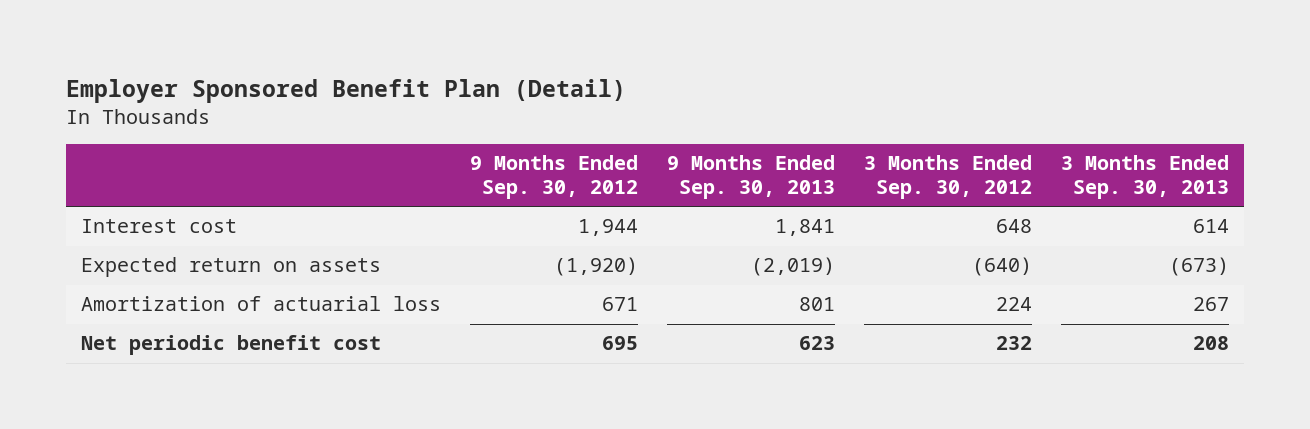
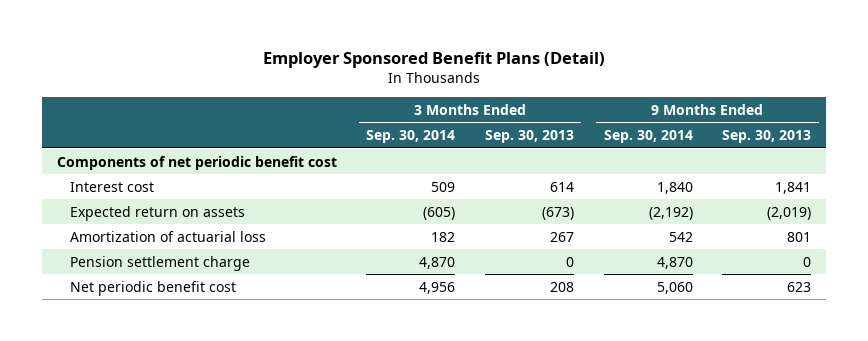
[66,79,627,104] Employer Sponsored Benefit Plan (Detail) -> [262,52,605,69] Employer Sponsored Benefit Plans (Detail)
[470,155,639,200] 9 Months Ended Sep. 30, 2012 -> none
[864,155,1033,200] 3 Months Ended Sep. 30, 2012 -> none
none -> [366,130,456,144] Sep. 30, 2014
none -> [603,130,693,144] Sep. 30, 2014
none -> [56,155,337,170] Components of net periodic benefit cost
none -> [69,255,250,271] Pension settlement charge

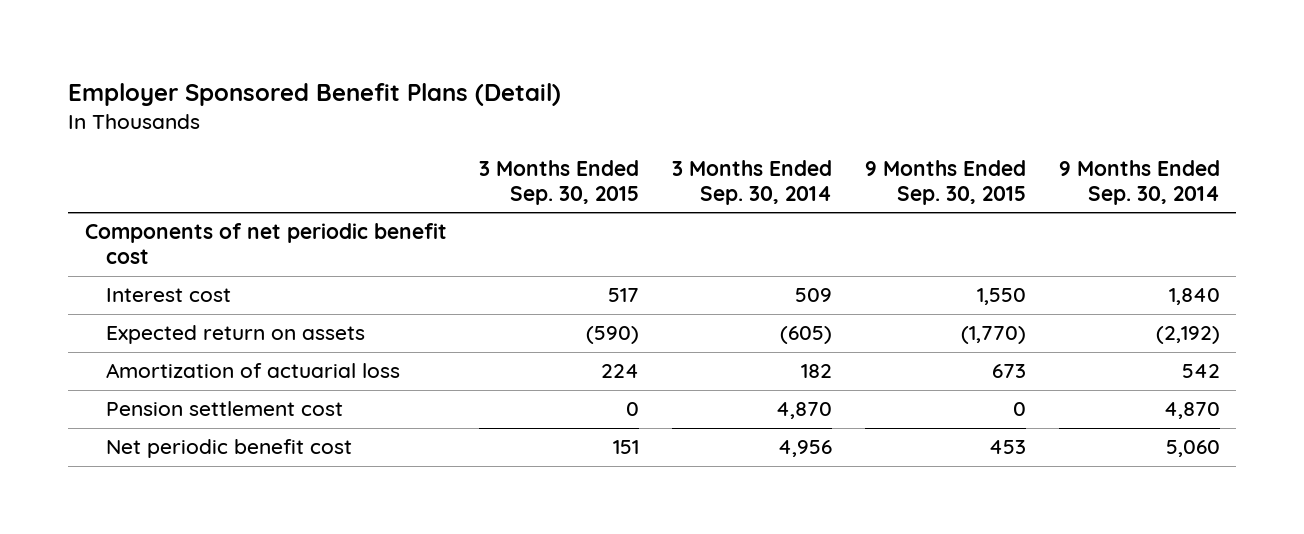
[484,130,574,144] Sep. 30, 2013 -> none
[722,130,812,144] Sep. 30, 2013 -> none
none -> [479,160,640,205] 3 Months Ended Sep. 30, 2015
none -> [864,160,1026,205] 9 Months Ended Sep. 30, 2015
[69,255,250,271] Pension settlement charge -> [106,401,344,417] Pension settlement cost

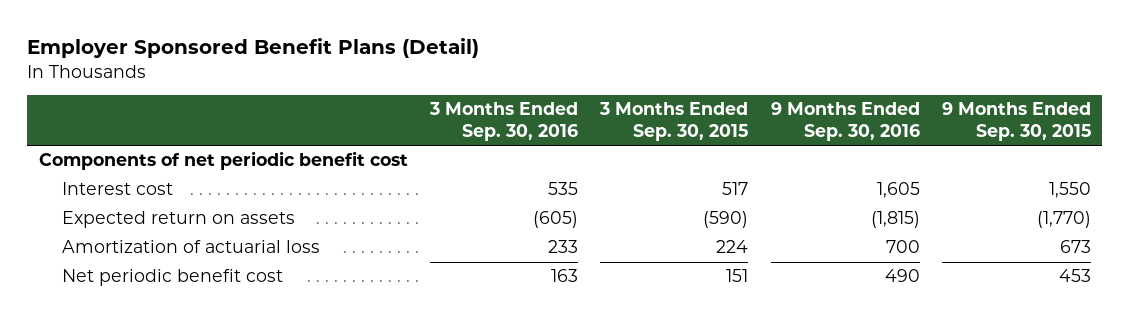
[672,160,833,205] 3 Months Ended Sep. 30, 2014 -> none
[1058,160,1220,205] 9 Months Ended Sep. 30, 2014 -> none
none -> [428,102,578,141] 3 Months Ended Sep. 30, 2016
none -> [770,102,920,141] 9 Months Ended Sep. 30, 2016
[106,401,344,417] Pension settlement cost -> none

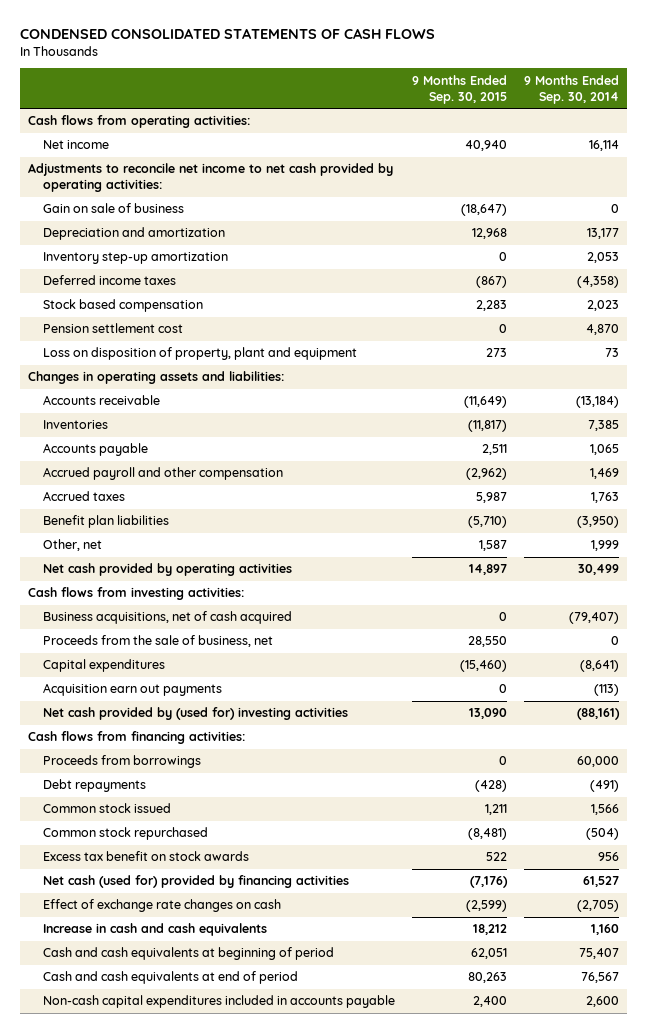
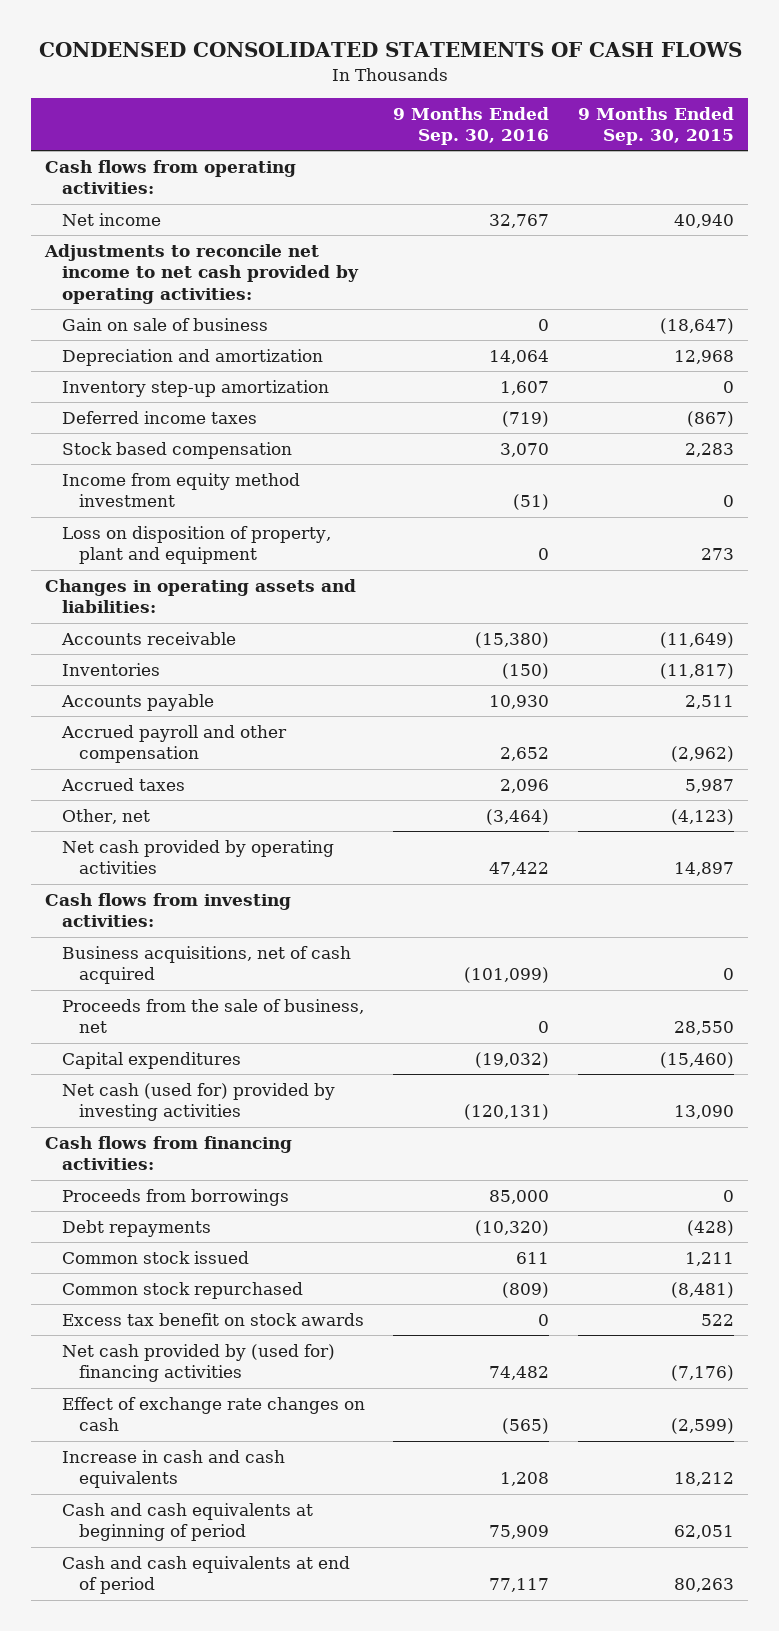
[523,74,619,104] 9 Months Ended Sep. 30, 2014 -> none
none -> [393,106,550,145] 9 Months Ended Sep. 30, 2016
[43,323,184,334] Pension settlement cost -> none
none -> [61,472,300,508] Income from equity method investment
[43,515,170,529] Benefit plan liabilities -> none
[478,540,507,552] 1,587 -> [671,808,735,825] (4,123)
[43,683,223,697] Acquisition earn out payments -> none
[43,707,349,721] Net cash provided by (used for) investing activities -> [61,1082,335,1122] Net cash (used for) provided by investing activities
[43,875,350,889] Net cash (used for) provided by financing activities -> [61,1343,335,1383] Net cash provided by (used for) financing activities
[43,995,396,1009] Non-cash capital expenditures included in accounts payable -> none

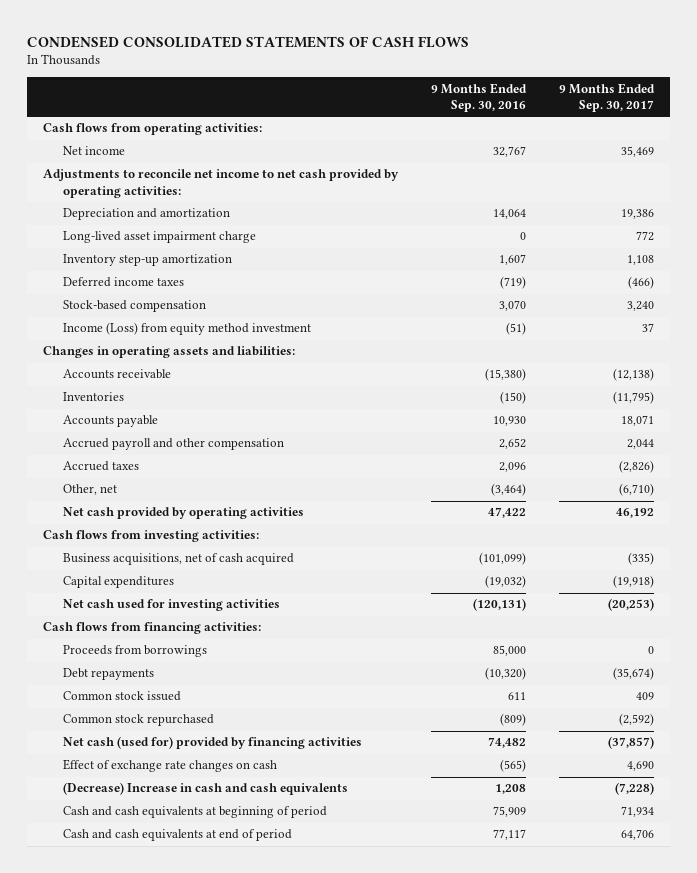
[578,106,735,145] 9 Months Ended Sep. 30, 2015 -> none
none -> [558,82,655,113] 9 Months Ended Sep. 30, 2017
[61,317,268,331] Gain on sale of business -> none
none -> [62,231,256,244] Long-lived asset impairment charge
[61,525,331,565] Loss on disposition of property, plant and equipment -> none
[61,441,292,459] Stock based compensation -> [62,300,206,313] Stock-based compensation
[61,472,300,508] Income from equity method investment -> [62,322,311,336] Income (Loss) from equity method investment
[61,998,364,1034] Proceeds from the sale of business, net -> none
[61,1082,335,1122] Net cash (used for) provided by investing activities -> [62,599,280,612] Net cash used for investing activities
[61,1312,364,1326] Excess tax benefit on stock awards -> none
[61,1343,335,1383] Net cash provided by (used for) financing activities -> [62,736,362,750] Net cash (used for) provided by financing activities
[61,1449,285,1489] Increase in cash and cash equivalents -> [62,782,348,796] (Decrease) Increase in cash and cash equivalents

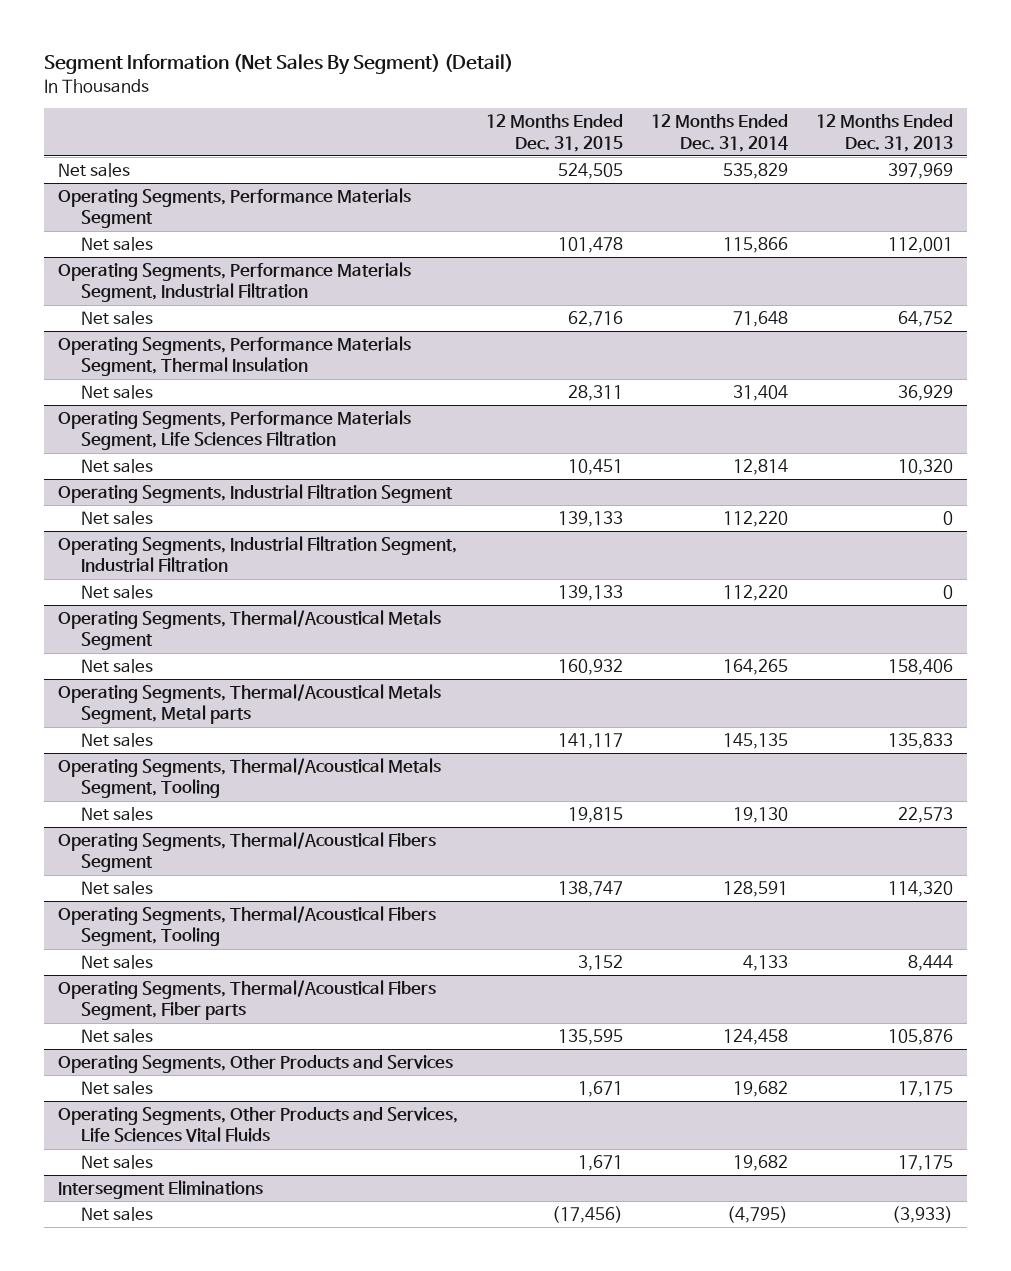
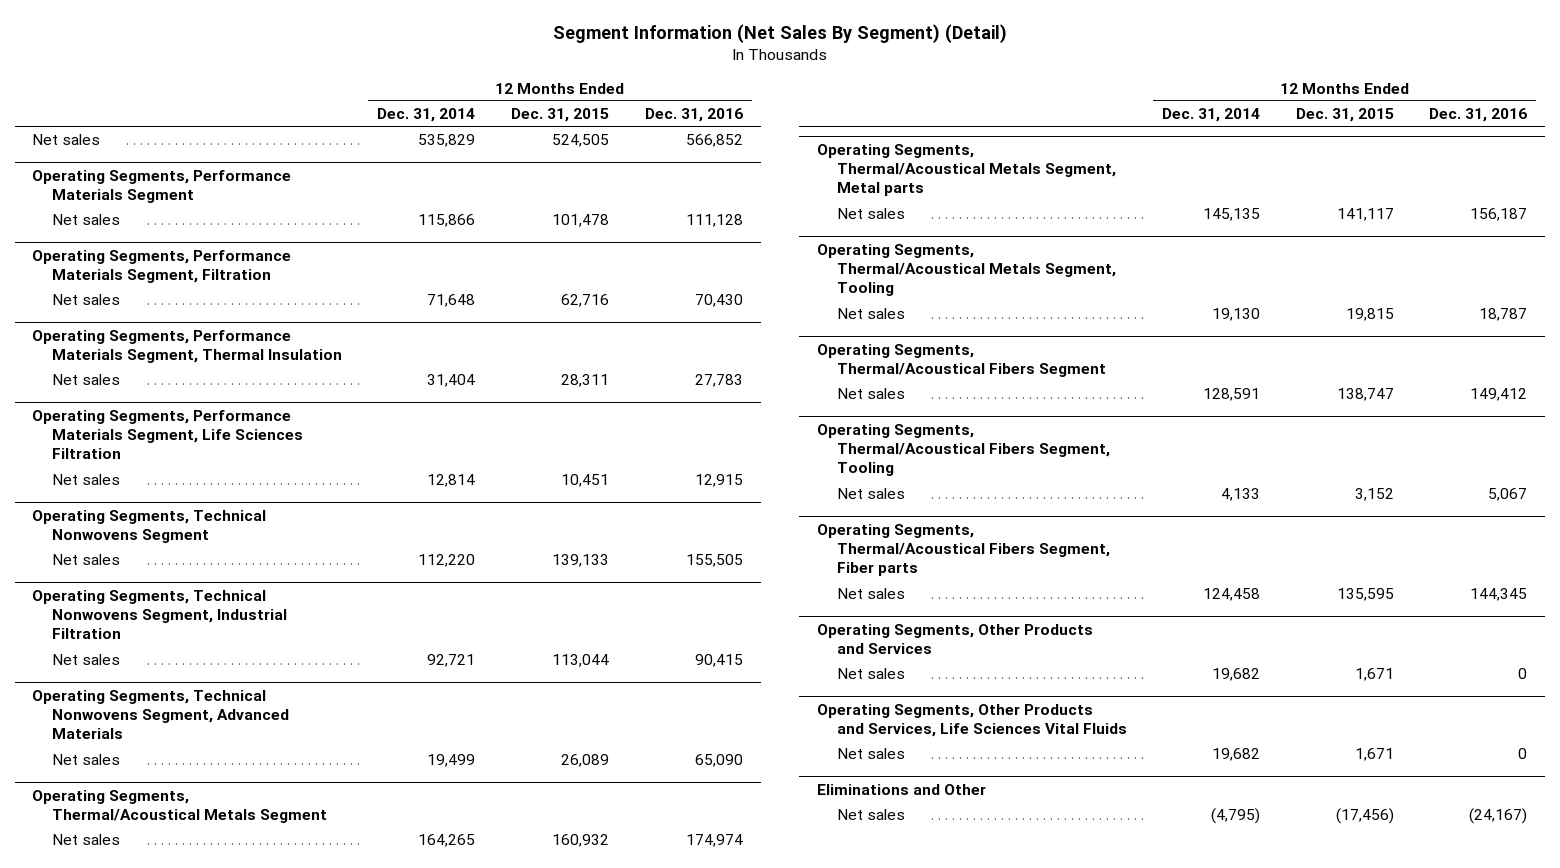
[816,114,954,152] 12 Months Ended Dec. 31, 2013 -> none
none -> [644,108,743,123] Dec. 31, 2016
[57,262,411,303] Operating Segments, Performance Materials Segment, Industrial Filtration -> [32,249,292,284] Operating Segments, Performance Materials Segment, Filtration
[57,484,453,504] Operating Segments, Industrial Filtration Segment -> none
[80,511,153,526] Net sales -> none
[57,536,457,573] Operating Segments, Industrial Filtration Segment, Industrial Filtration -> none
none -> [32,509,267,544] Operating Segments, Technical Nonwovens Segment
none -> [32,589,287,640] Operating Segments, Technical Nonwovens Segment, Industrial Filtration
none -> [51,654,120,666] Net sales
none -> [32,689,289,740] Operating Segments, Technical Nonwovens Segment, Advanced Materials
none -> [51,754,120,766] Net sales
[57,1180,263,1200] Intersegment Eliminations -> [817,783,987,795] Eliminations and Other

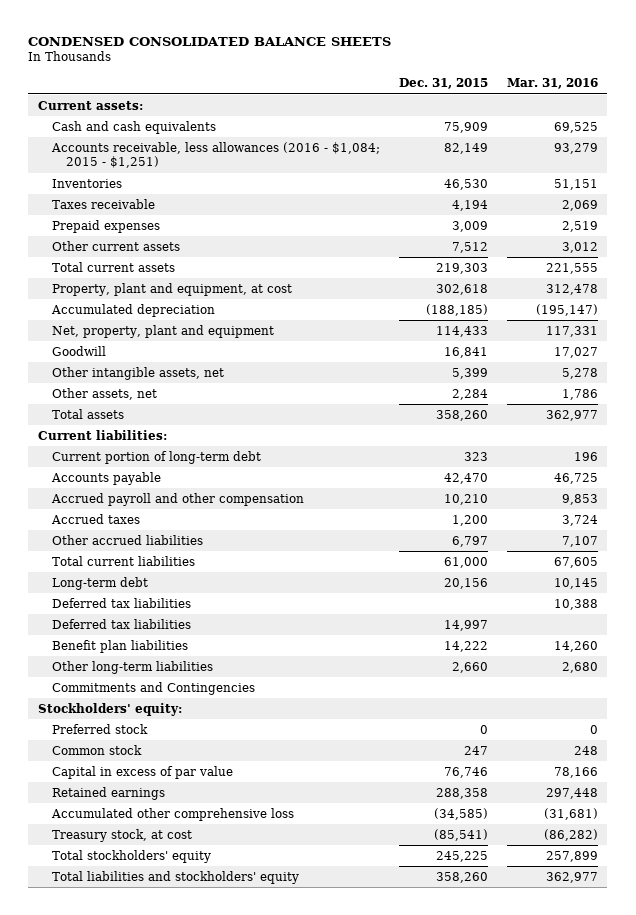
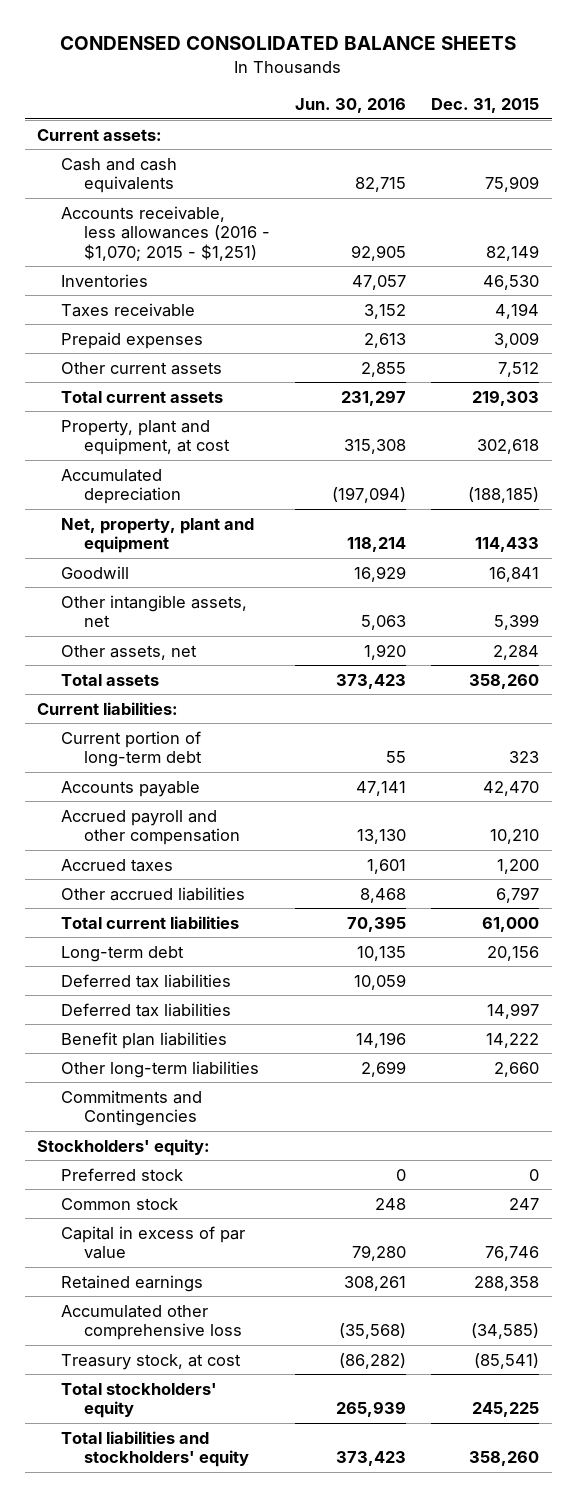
[506,78,598,90] Mar. 31, 2016 -> none
none -> [295,97,407,113] Jun. 30, 2016
[50,141,380,169] Accounts receivable, less allowances (2016 - $1,084; 2015 - $1,251) -> [60,205,270,261] Accounts receivable, less allowances (2016 - $1,070; 2015 - $1,251)

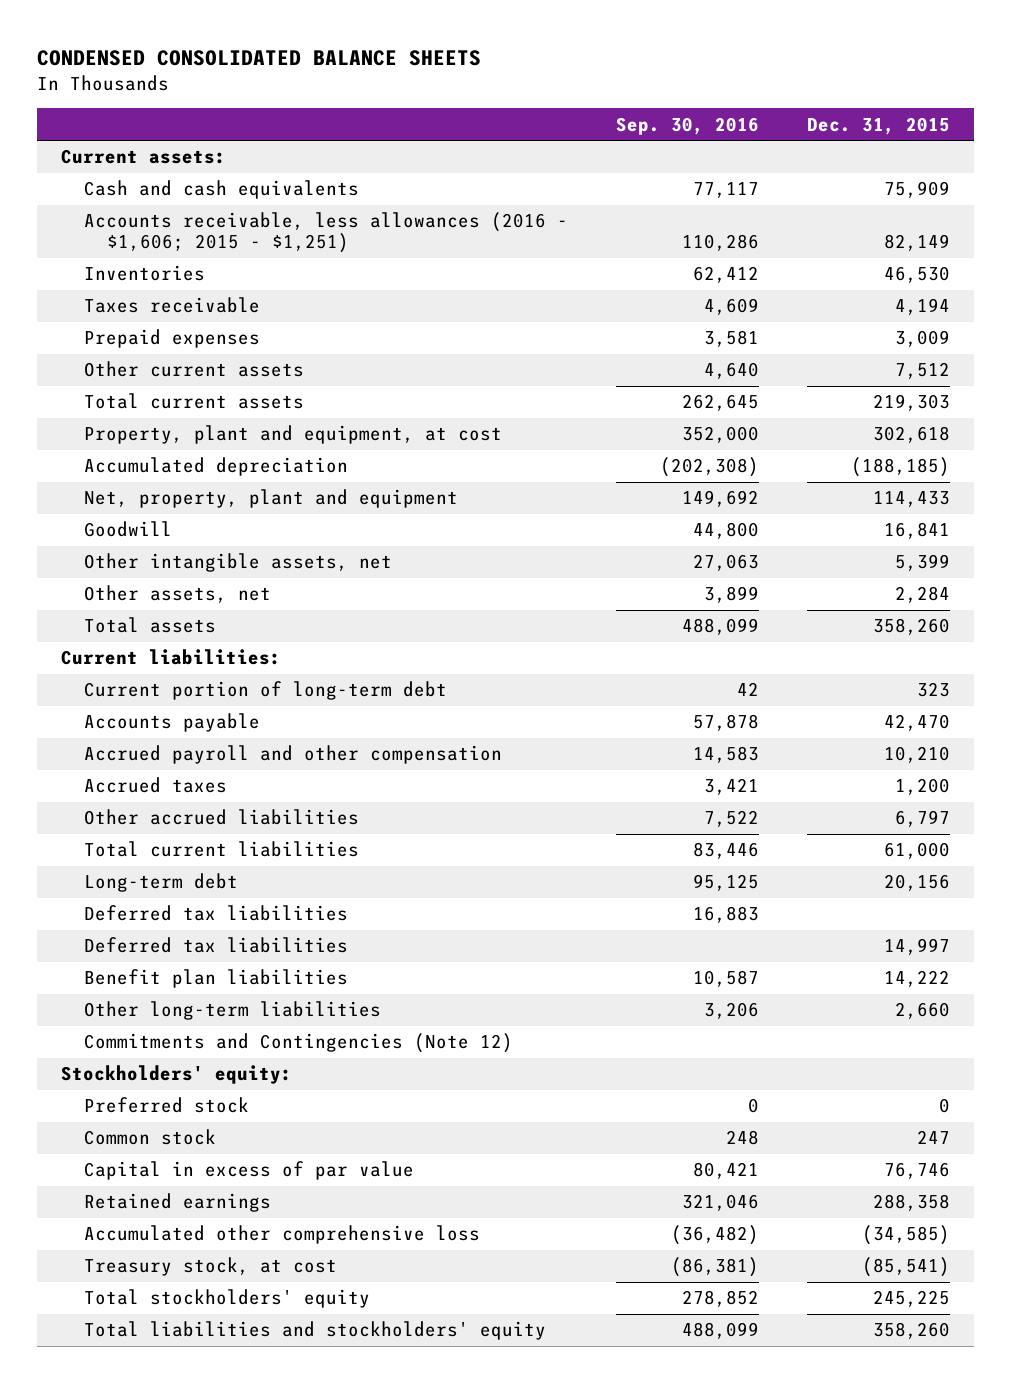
[295,97,407,113] Jun. 30, 2016 -> none
none -> [615,116,759,135] Sep. 30, 2016
[60,205,270,261] Accounts receivable, less allowances (2016 - $1,070; 2015 - $1,251) -> [83,212,568,254] Accounts receivable, less allowances (2016 - $1,606; 2015 - $1,251)
[60,1089,202,1127] Commitments and Contingencies -> [83,1033,513,1054] Commitments and Contingencies (Note 12)

